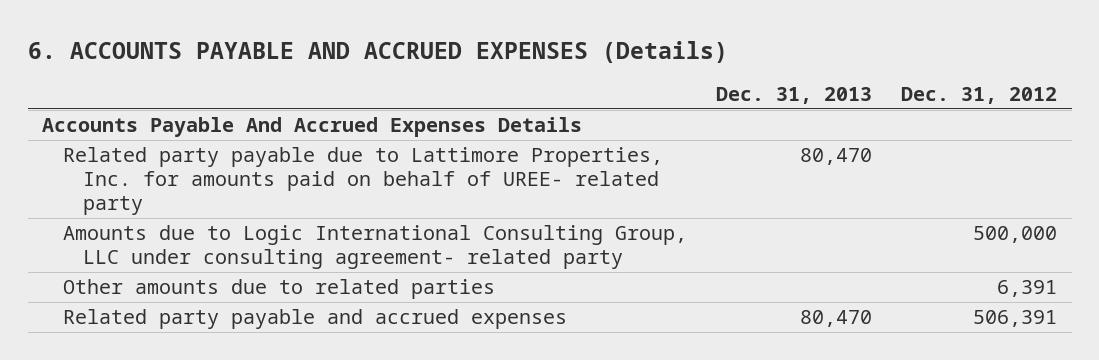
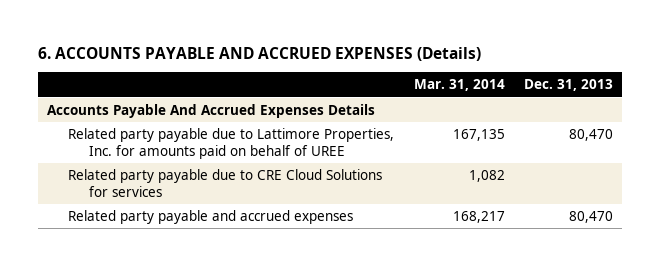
[901,86,1058,104] Dec. 31, 2012 -> none
none -> [413,79,505,92] Mar. 31, 2014
[62,279,495,300] Other amounts due to related parties -> none
[62,147,663,215] Related party payable due to Lattimore Properties, Inc. for amounts paid on behalf of UREE- related party -> [68,128,395,160] Related party payable due to Lattimore Properties, Inc. for amounts paid on behalf of UREE
[62,225,687,270] Amounts due to Logic International Consulting Group, LLC under consulting agreement- related party -> [68,169,383,198] Related party payable due to CRE Cloud Solutions for services

